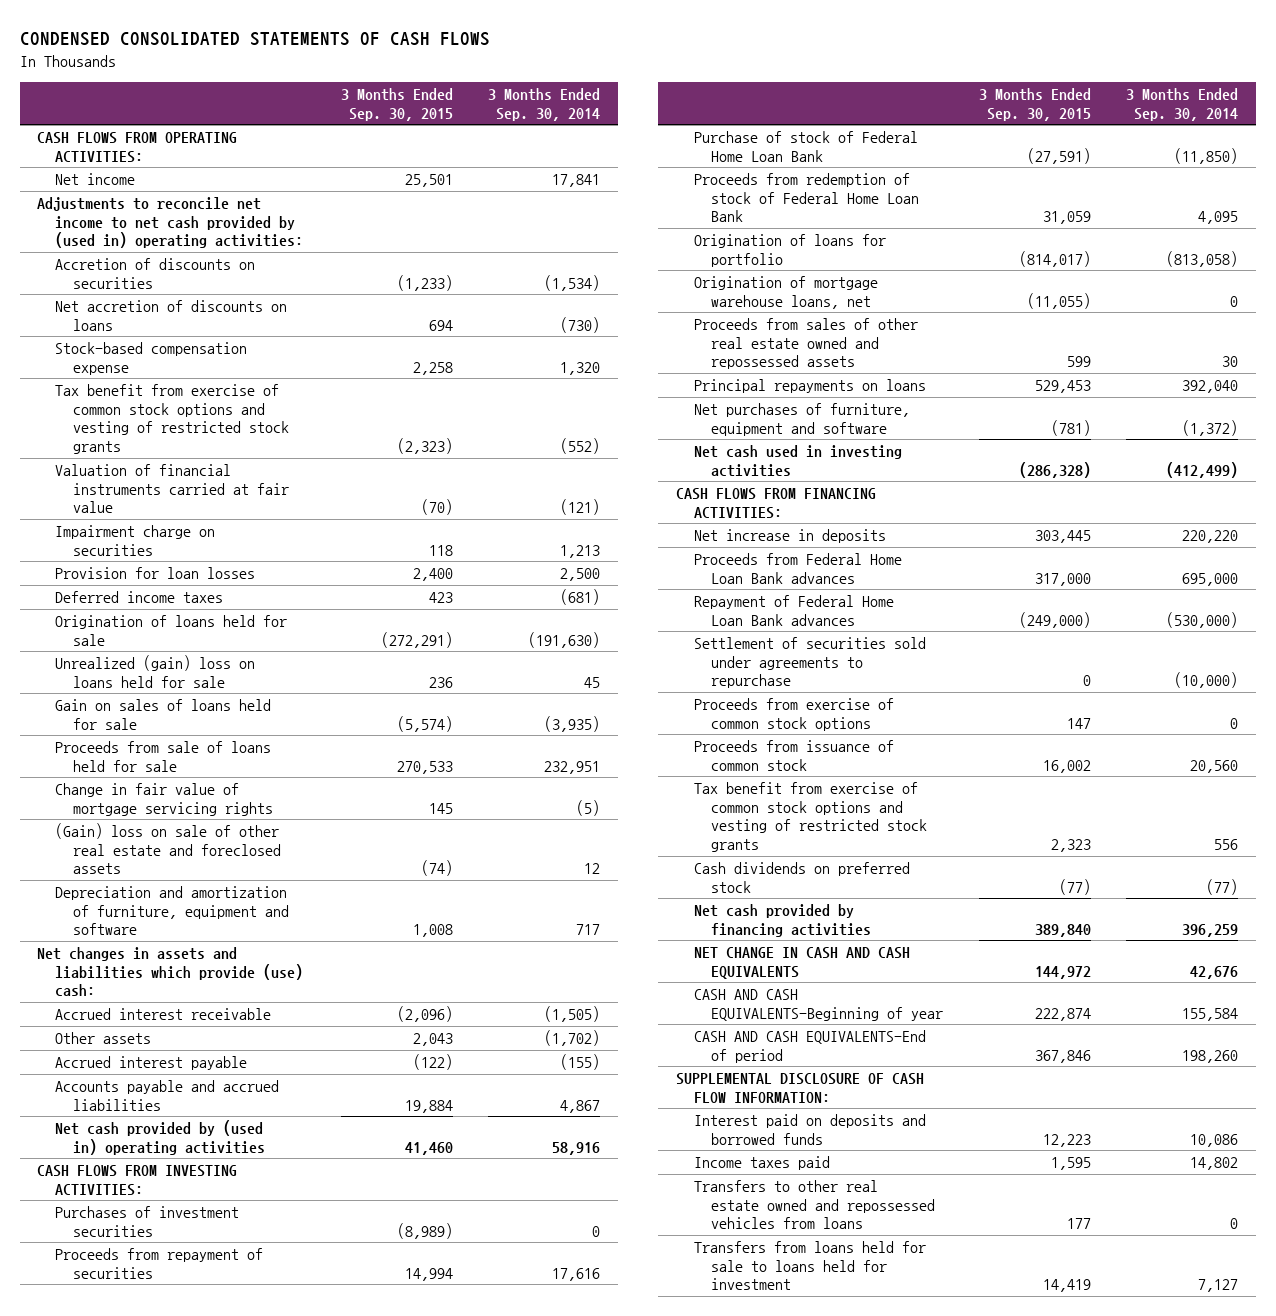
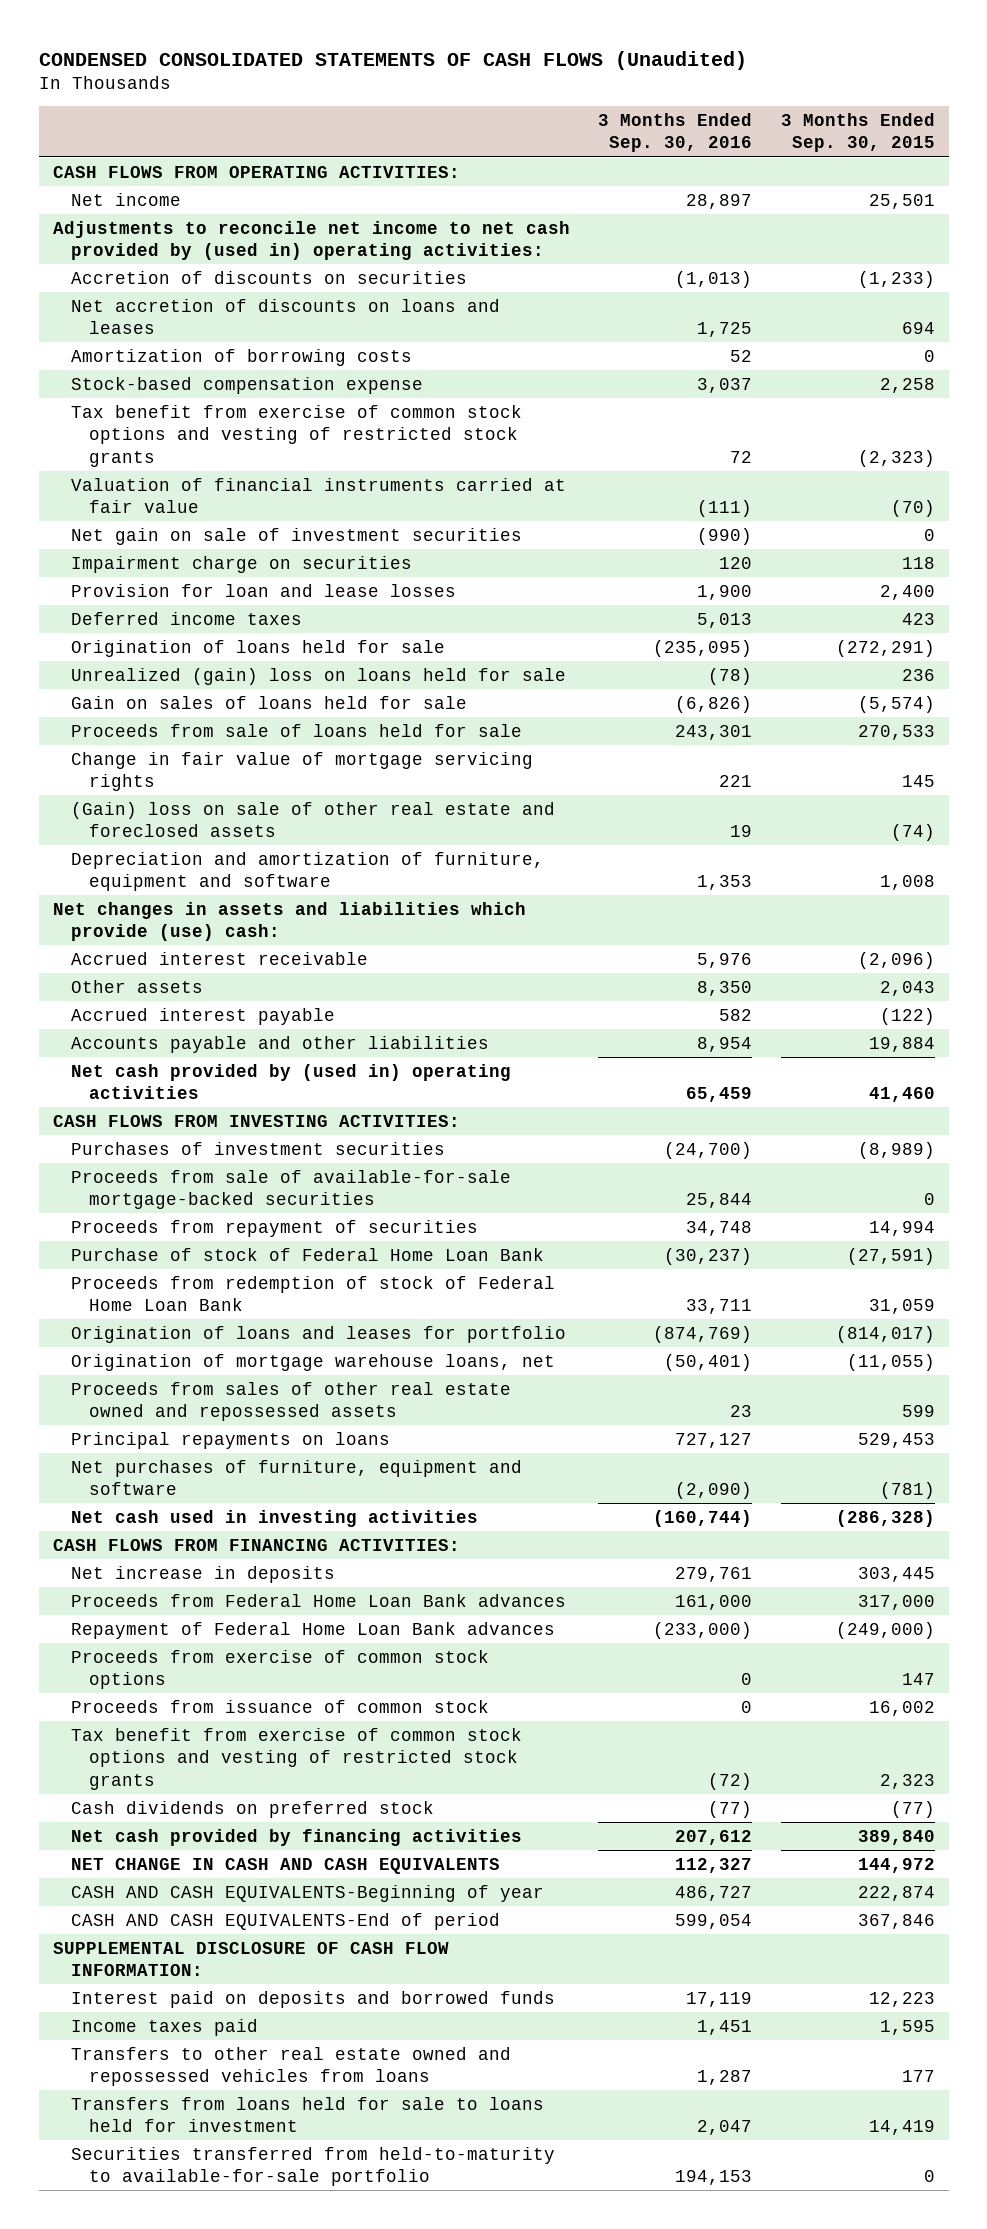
[19,32,490,47] CONDENSED CONSOLIDATED STATEMENTS OF CASH FLOWS -> [38,50,747,70] CONDENSED CONSOLIDATED STATEMENTS OF CASH FLOWS (Unaudited)
[488,87,601,121] 3 Months Ended Sep. 30, 2014 -> none
none -> [598,112,753,153] 3 Months Ended Sep. 30, 2016
[55,299,288,331] Net accretion of discounts on loans -> [70,298,500,335] Net accretion of discounts on loans and leases
none -> [70,348,412,366] Amortization of borrowing costs
none -> [70,527,522,545] Net gain on sale of investment securities
[55,566,256,579] Provision for loan losses -> [70,583,456,597] Provision for loan and lease losses
[55,1079,280,1111] Accounts payable and accrued liabilities -> [70,1035,489,1053] Accounts payable and other liabilities
none -> [70,1169,511,1210] Proceeds from sale of available-for-sale mortgage-backed securities
[693,233,886,267] Origination of loans for portfolio -> [70,1325,566,1343] Origination of loans and leases for portfolio
[693,636,926,689] Settlement of securities sold under agreements to repurchase -> none
none -> [70,2146,555,2187] Securities transferred from held-to-maturity to available-for-sale portfolio

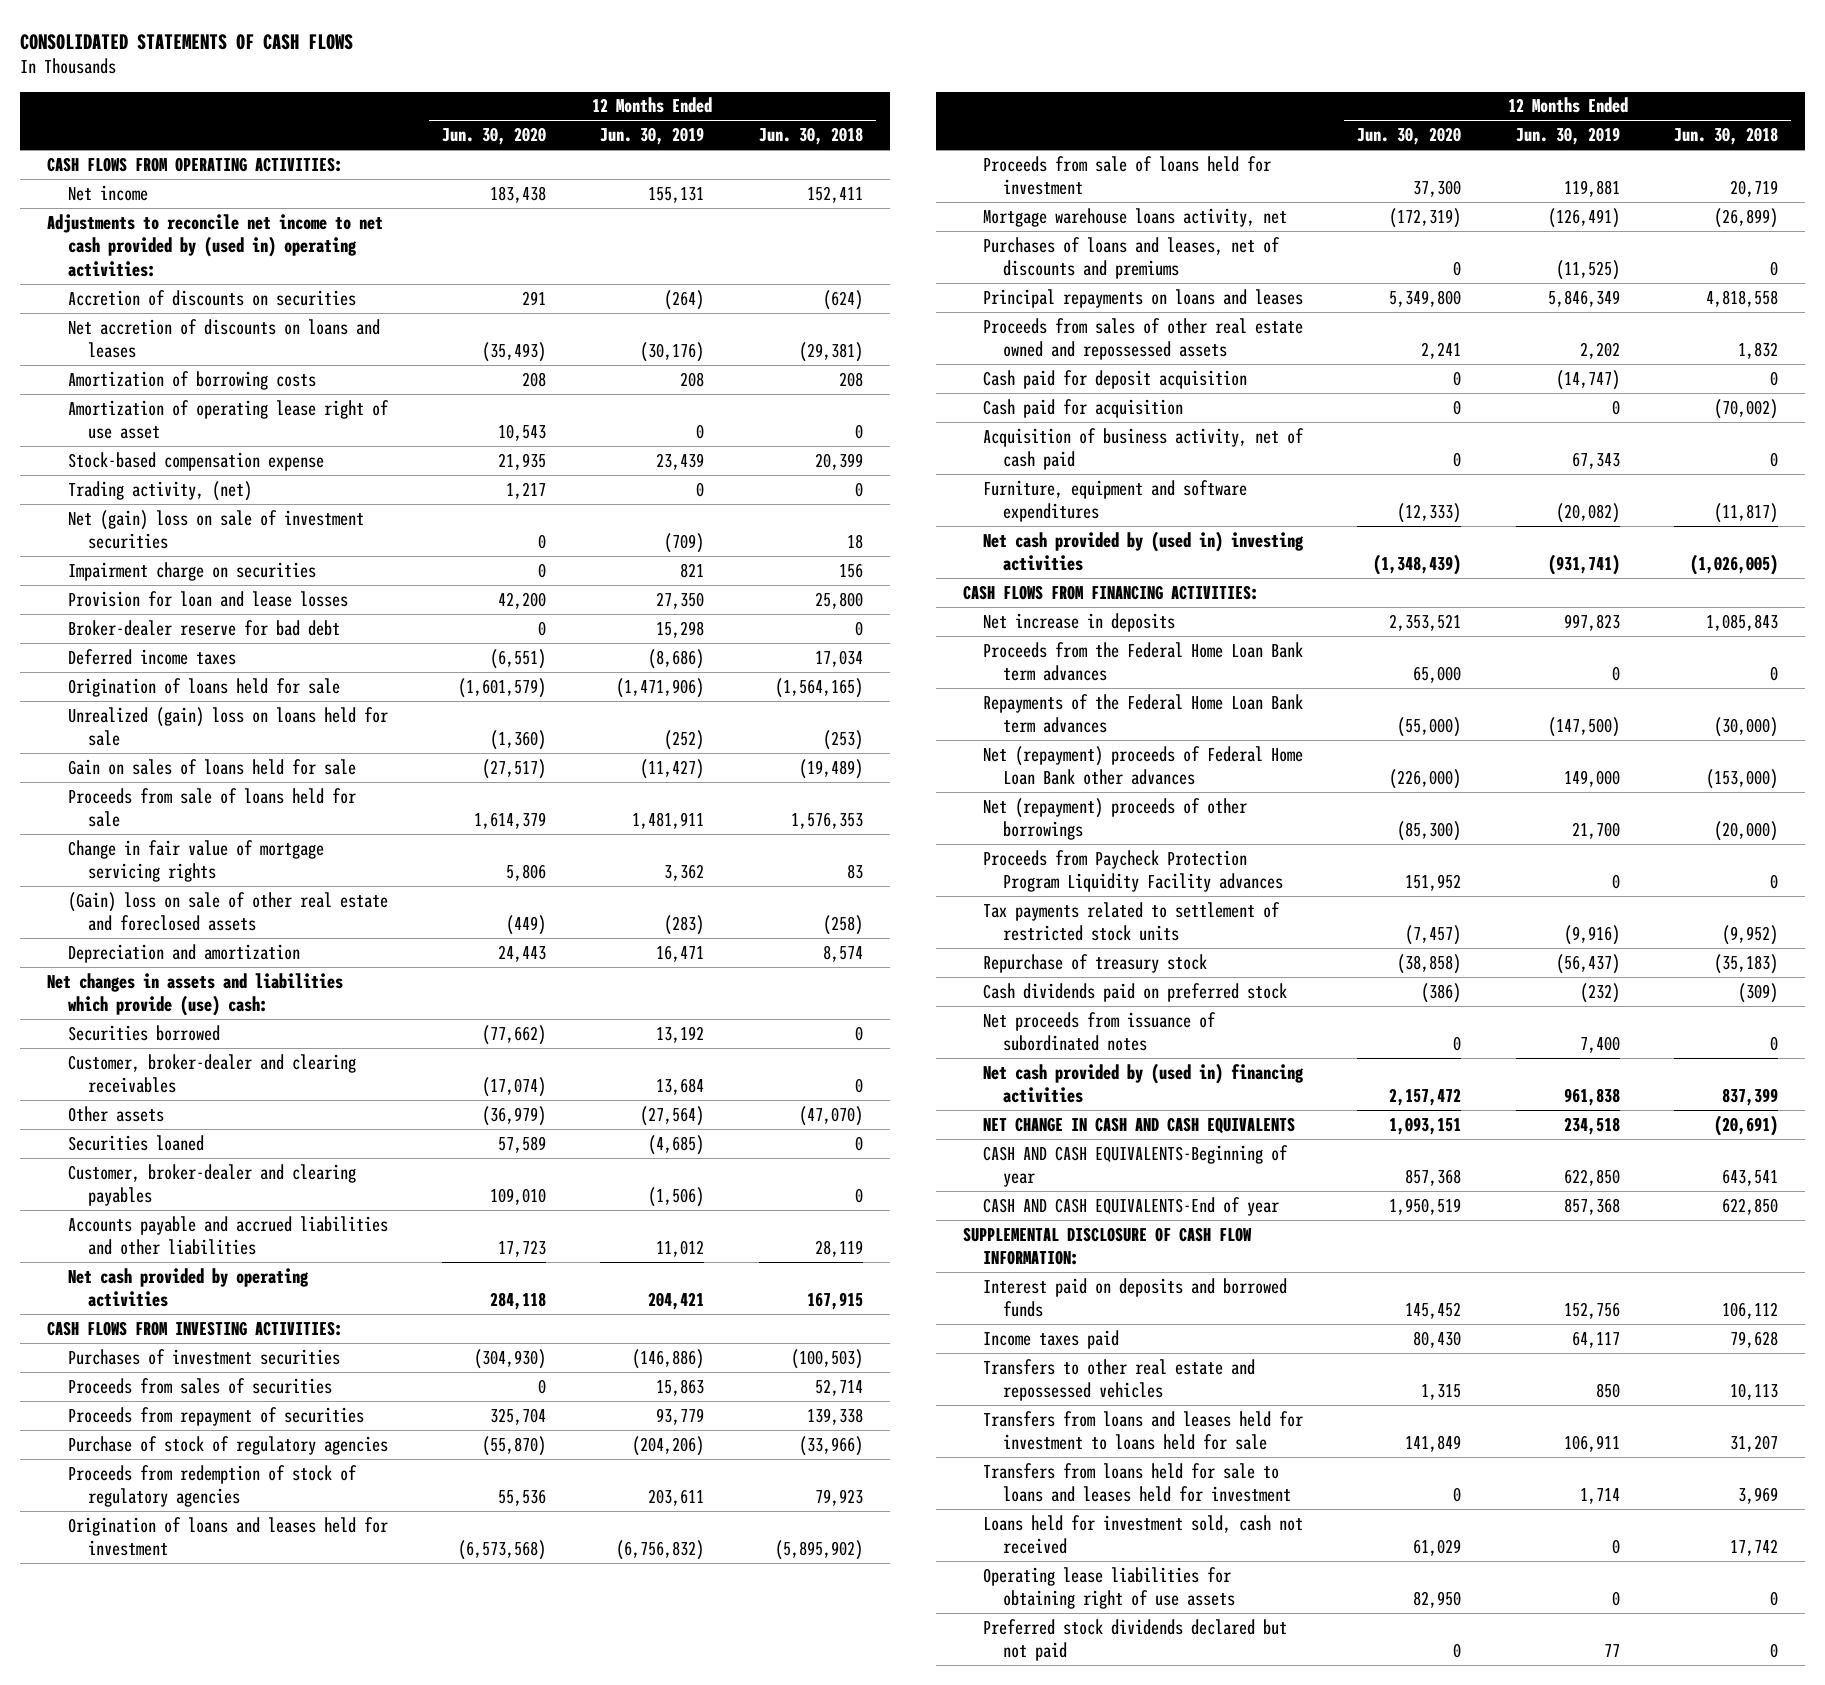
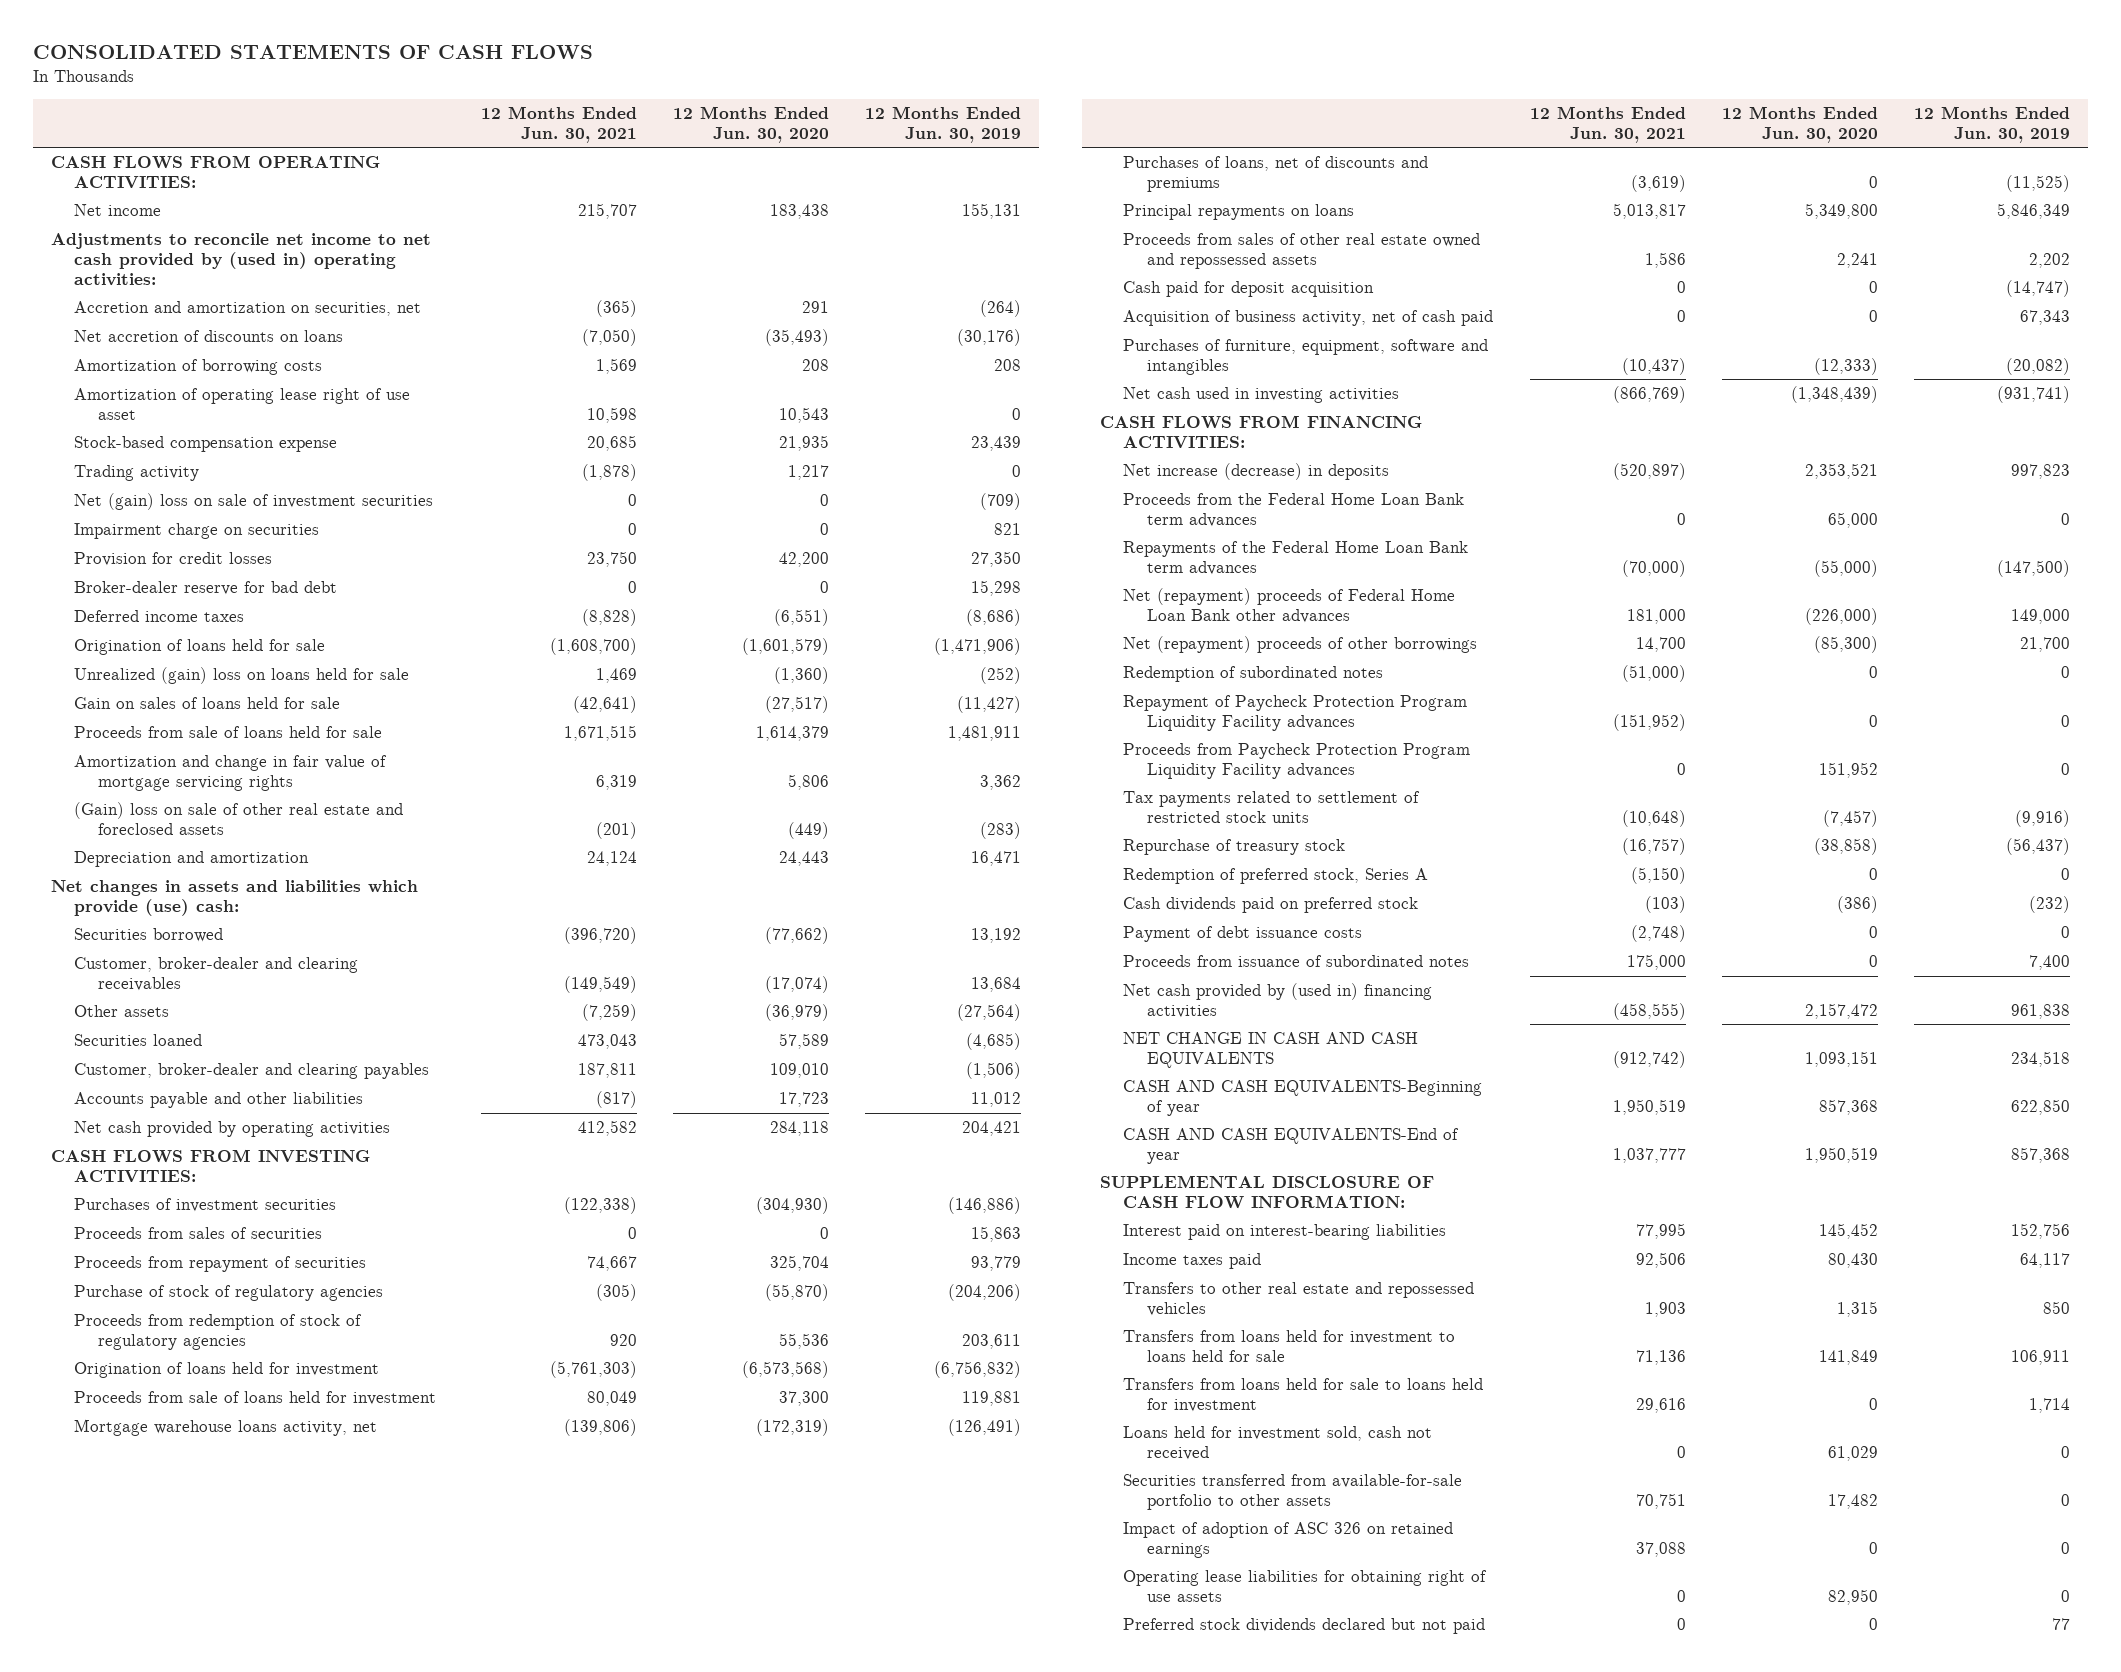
[758,127,863,146] Jun. 30, 2018 -> none
none -> [480,106,637,143] 12 Months Ended Jun. 30, 2021
[67,289,356,306] Accretion of discounts on securities -> [74,301,422,317] Accretion and amortization on securities, net
[67,318,380,359] Net accretion of discounts on loans and leases -> [74,330,344,343] Net accretion of discounts on loans
[67,480,252,501] Trading activity, (net) -> [74,465,200,482] Trading activity
[67,590,348,607] Provision for loan and lease losses -> [74,552,273,567] Provision for credit losses
[67,839,324,883] Change in fair value of mortgage servicing rights -> [74,755,388,792] Amortization and change in fair value of mortgage servicing rights
[67,1215,388,1256] Accounts payable and accrued liabilities and other liabilities -> [74,1092,364,1109] Accounts payable and other liabilities
[67,1516,388,1557] Origination of loans and leases held for investment -> [74,1362,380,1379] Origination of loans held for investment
[983,236,1281,280] Purchases of loans and leases, net of discounts and premiums -> [1123,156,1429,193] Purchases of loans, net of discounts and premiums
[983,288,1304,308] Principal repayments on loans and leases -> [1123,204,1355,221] Principal repayments on loans
[983,398,1184,418] Cash paid for acquisition -> none
[983,479,1248,523] Furniture, equipment and software expenditures -> [1123,339,1489,376] Purchases of furniture, equipment, software and intangibles
[983,530,1305,572] Net cash provided by (used in) investing activities -> [1123,387,1400,404] Net cash used in investing activities
[983,612,1176,632] Net increase in deposits -> [1123,463,1390,481] Net increase (decrease) in deposits
none -> [1123,666,1384,683] Redemption of subordinated notes
none -> [1123,695,1468,732] Repayment of Paycheck Protection Program Liquidity Facility advances
none -> [1123,868,1429,885] Redemption of preferred stock, Series A
none -> [1123,926,1363,943] Payment of debt issuance costs
[983,1011,1217,1052] Net proceeds from issuance of subordinated notes -> [1123,955,1470,968] Proceeds from issuance of subordinated notes
[983,1277,1288,1318] Interest paid on deposits and borrowed funds -> [1123,1224,1447,1241] Interest paid on interest-bearing liabilities
[983,1410,1304,1451] Transfers from loans and leases held for investment to loans held for sale -> [1123,1330,1456,1363] Transfers from loans held for investment to loans held for sale
[983,1462,1292,1503] Transfers from loans held for sale to loans and leases held for investment -> [1123,1378,1484,1413] Transfers from loans held for sale to loans held for investment
none -> [1123,1474,1463,1511] Securities transferred from available-for-sale portfolio to other assets
none -> [1123,1522,1454,1559] Impact of adoption of ASC 326 on retained earnings

